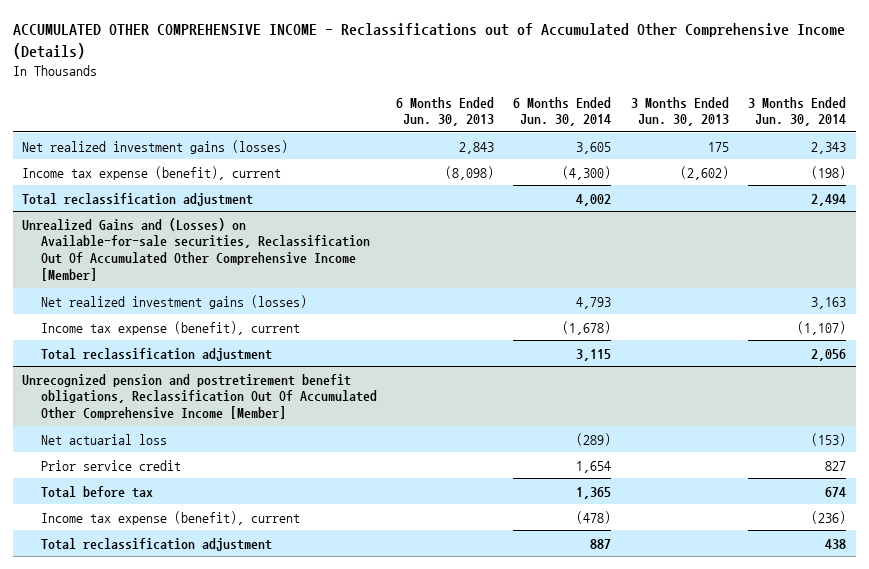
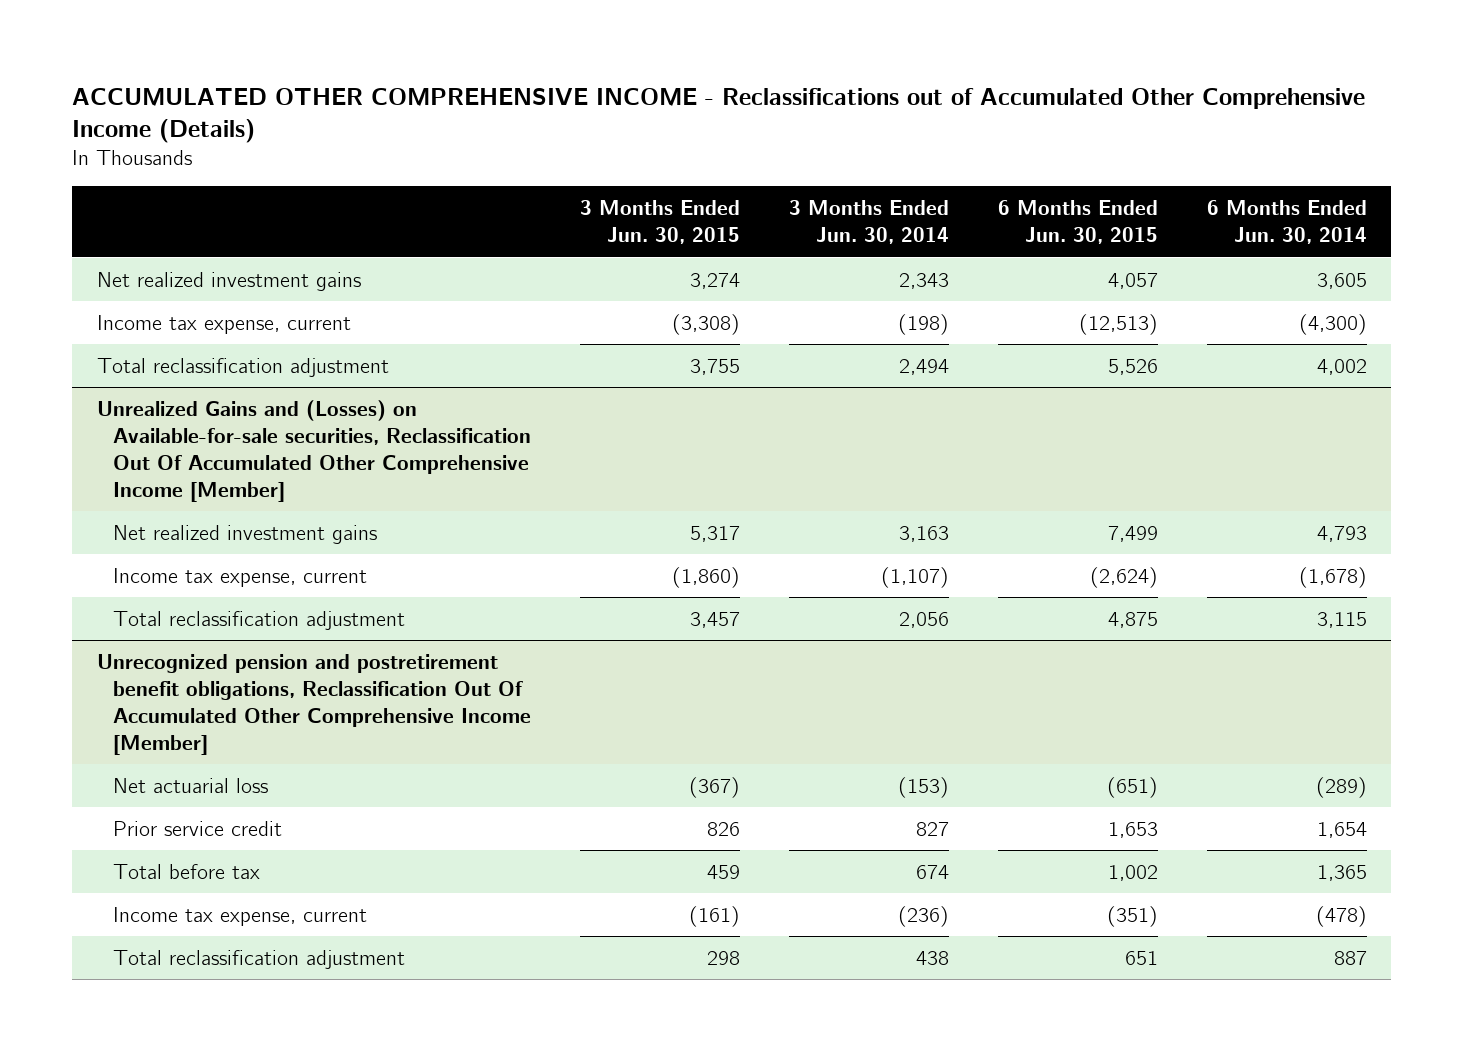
[395,96,494,127] 6 Months Ended Jun. 30, 2013 -> none
[630,96,729,127] 3 Months Ended Jun. 30, 2013 -> none
none -> [579,200,740,245] 3 Months Ended Jun. 30, 2015
none -> [997,200,1158,245] 6 Months Ended Jun. 30, 2015
[22,139,289,154] Net realized investment gains (losses) -> [96,271,361,291] Net realized investment gains
[22,165,282,180] Income tax expense (benefit), current -> [96,314,351,334] Income tax expense, current
[40,294,307,309] Net realized investment gains (losses) -> [112,524,377,544] Net realized investment gains
[40,320,300,335] Income tax expense (benefit), current -> [112,567,367,587] Income tax expense, current
[40,510,300,525] Income tax expense (benefit), current -> [112,906,367,926] Income tax expense, current

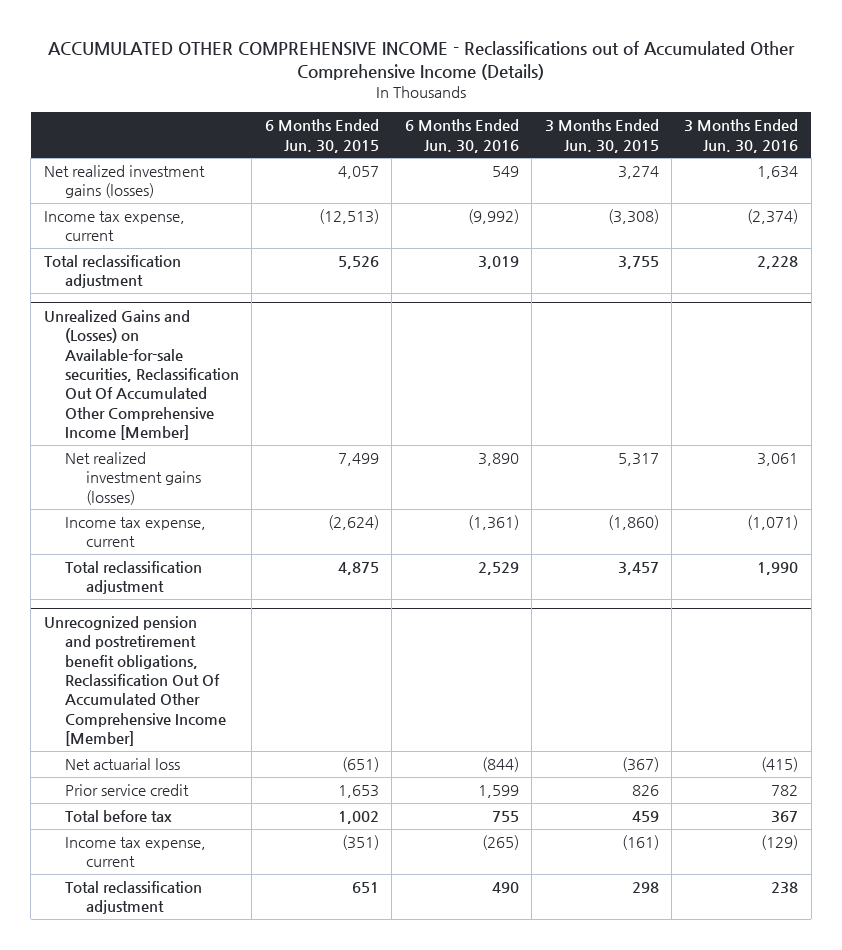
[788,200,949,245] 3 Months Ended Jun. 30, 2014 -> none
[1206,200,1367,245] 6 Months Ended Jun. 30, 2014 -> none
none -> [404,119,519,153] 6 Months Ended Jun. 30, 2016
none -> [684,119,799,153] 3 Months Ended Jun. 30, 2016
[96,271,361,291] Net realized investment gains -> [43,165,205,199] Net realized investment gains (losses)
[112,524,377,544] Net realized investment gains -> [64,452,202,505] Net realized investment gains (losses)

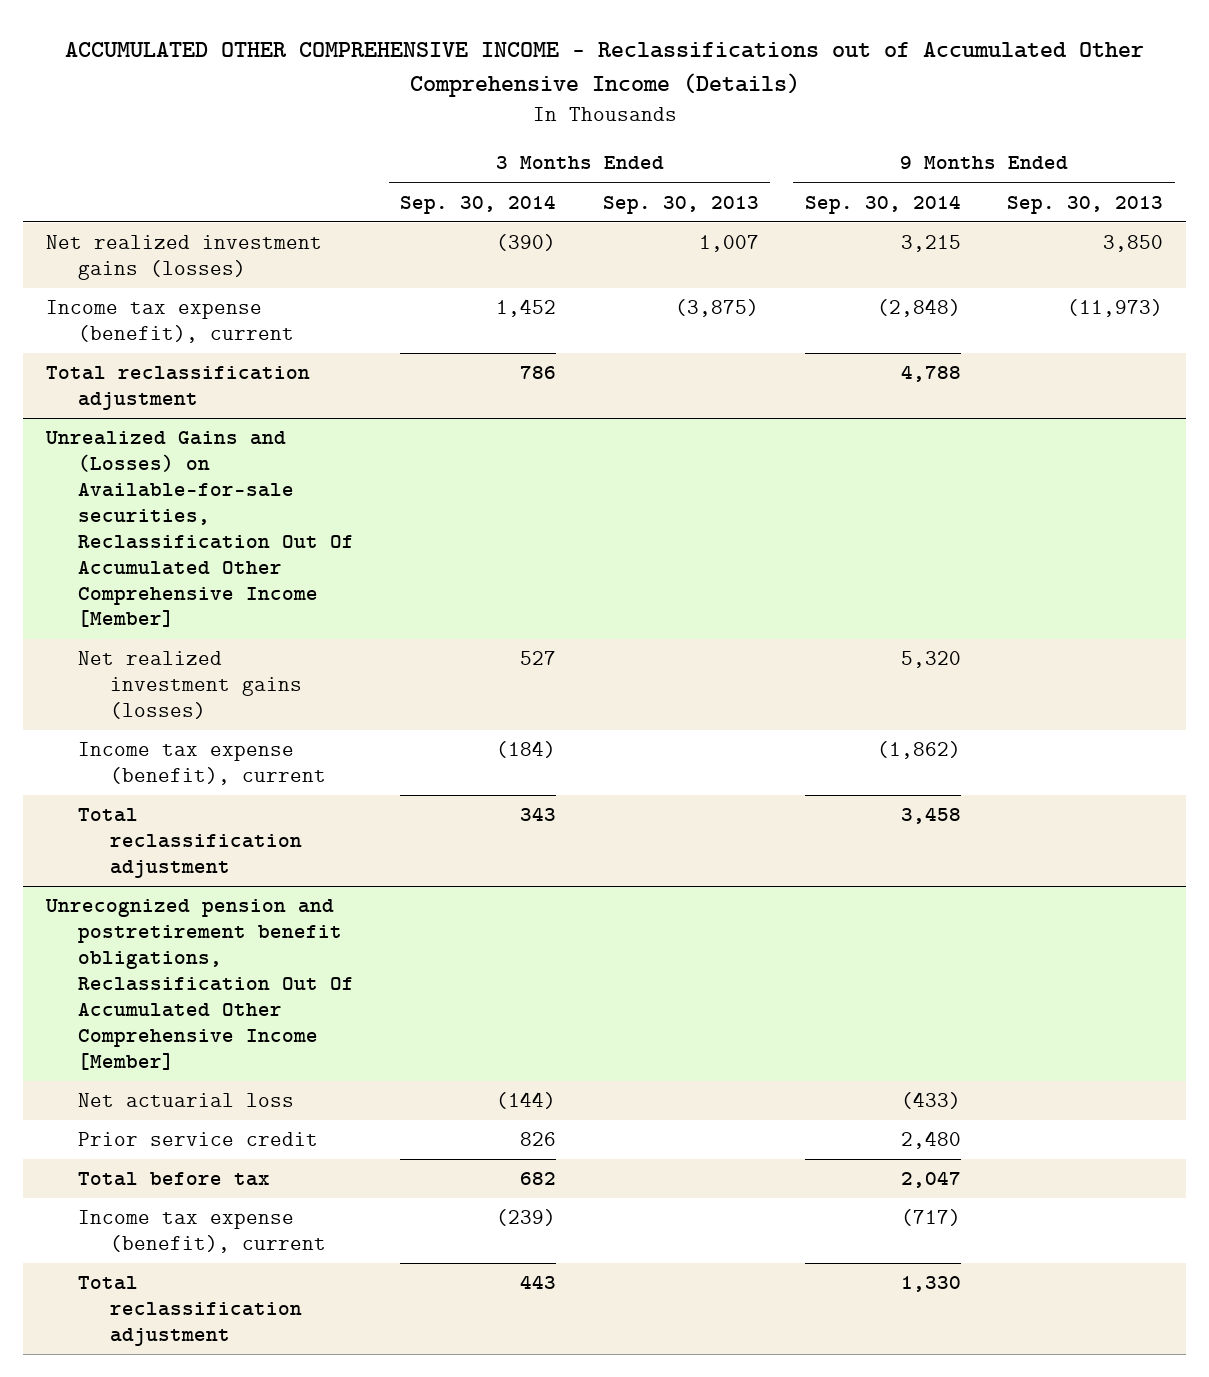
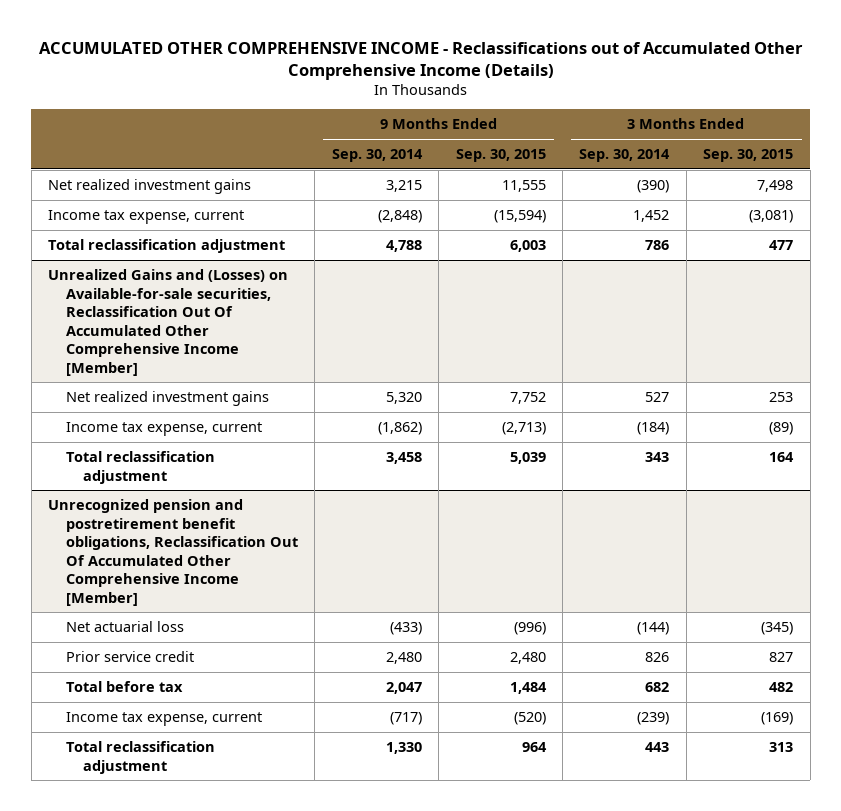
[602,195,759,214] Sep. 30, 2013 -> none
[1007,195,1164,214] Sep. 30, 2013 -> none
none -> [455,149,546,163] Sep. 30, 2015
none -> [703,149,794,163] Sep. 30, 2015
[46,235,323,281] Net realized investment gains (losses) -> [48,179,252,195] Net realized investment gains
[46,300,295,344] Income tax expense (benefit), current -> [48,210,245,225] Income tax expense, current
[78,651,303,720] Net realized investment gains (losses) -> [65,391,269,407] Net realized investment gains
[78,742,327,786] Income tax expense (benefit), current -> [65,422,262,437] Income tax expense, current
[78,1210,327,1254] Income tax expense (benefit), current -> [65,712,262,727] Income tax expense, current

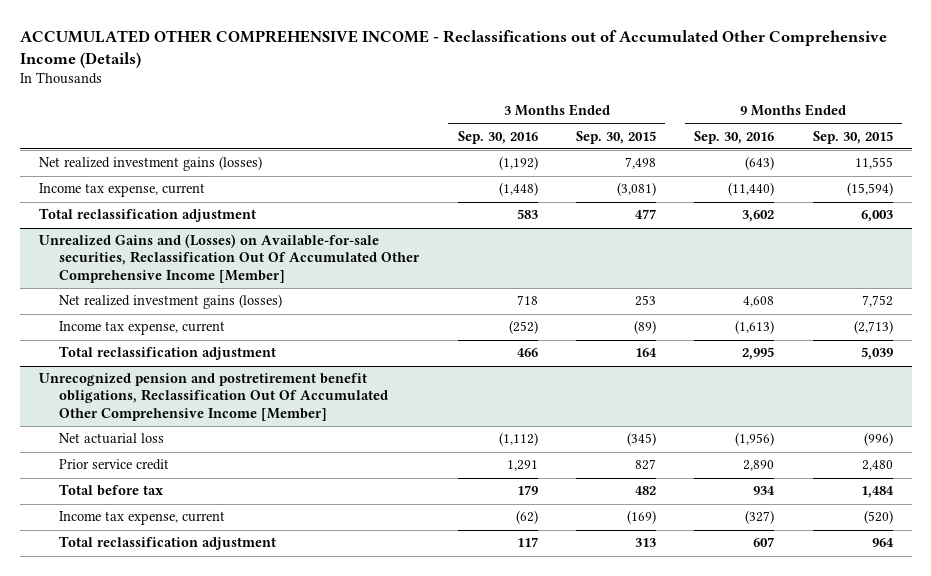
[331,149,423,163] Sep. 30, 2014 -> none
[579,149,671,163] Sep. 30, 2014 -> none
none -> [457,130,538,144] Sep. 30, 2016
none -> [694,130,775,144] Sep. 30, 2016
[48,179,252,195] Net realized investment gains -> [38,156,262,172] Net realized investment gains (losses)
[65,391,269,407] Net realized investment gains -> [59,294,283,310] Net realized investment gains (losses)

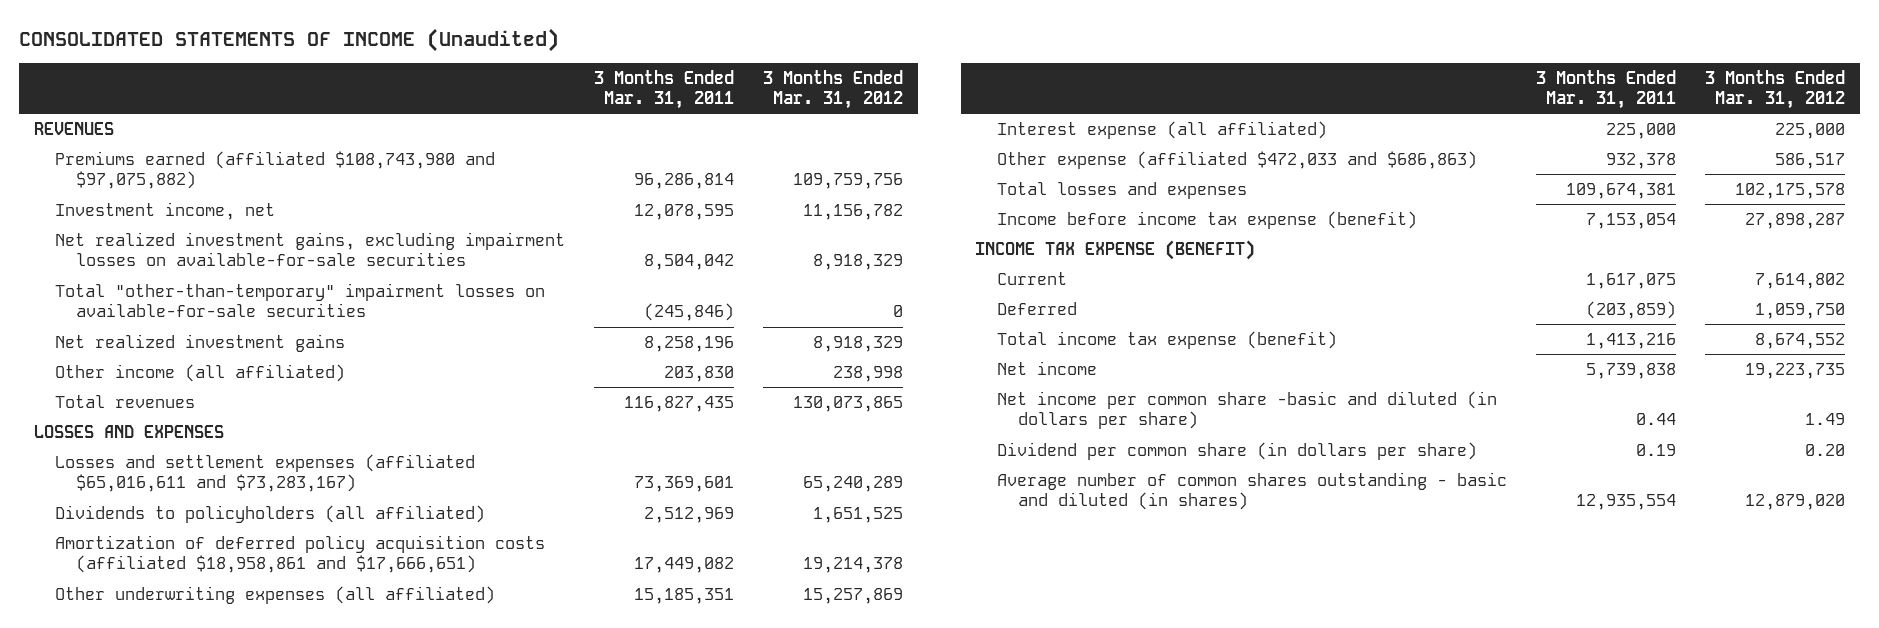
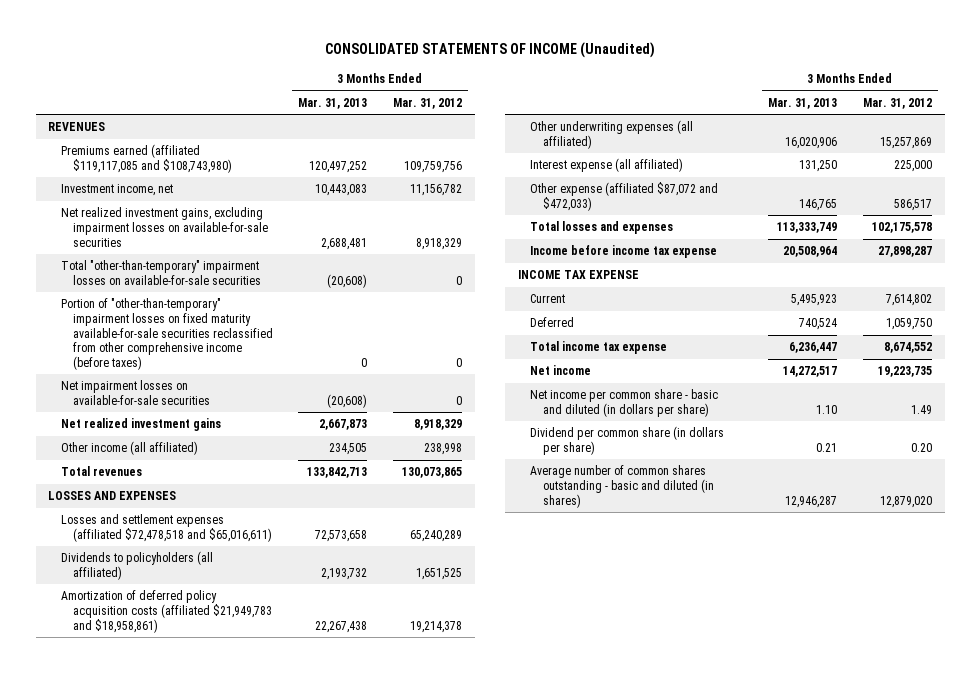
[594,69,735,110] 3 Months Ended Mar. 31, 2011 -> none
none -> [298,97,368,109] Mar. 31, 2013
[55,151,496,190] Premiums earned (affiliated $108,743,980 and $97,075,882) -> [60,144,232,173] Premiums earned (affiliated $119,117,085 and $108,743,980)
none -> [60,298,273,370] Portion of "other-than-temporary" impairment losses on fixed maturity available-for-sale securities reclassified from other comprehensive income (before taxes)
none -> [60,380,210,405] Net impairment losses on available-for-sale securities
[55,454,476,493] Losses and settlement expenses (affiliated $65,016,611 and $73,283,167) -> [60,514,272,542] Losses and settlement expenses (affiliated $72,478,518 and $65,016,611)
[55,535,546,574] Amortization of deferred policy acquisition costs (affiliated $18,958,861 and $17,666,651) -> [60,590,272,633] Amortization of deferred policy acquisition costs (affiliated $21,949,783 and $18,958,861)
[996,151,1477,170] Other expense (affiliated $472,033 and $686,863) -> [530,182,719,211] Other expense (affiliated $87,072 and $472,033)
[996,211,1417,230] Income before income tax expense (benefit) -> [530,245,718,259] Income before income tax expense
[975,240,1256,261] INCOME TAX EXPENSE (BENEFIT) -> [518,270,640,280] INCOME TAX EXPENSE
[996,331,1337,350] Total income tax expense (benefit) -> [530,341,668,355] Total income tax expense
[996,391,1497,430] Net income per common share -basic and diluted (in dollars per share) -> [530,389,719,417] Net income per common share - basic and diluted (in dollars per share)

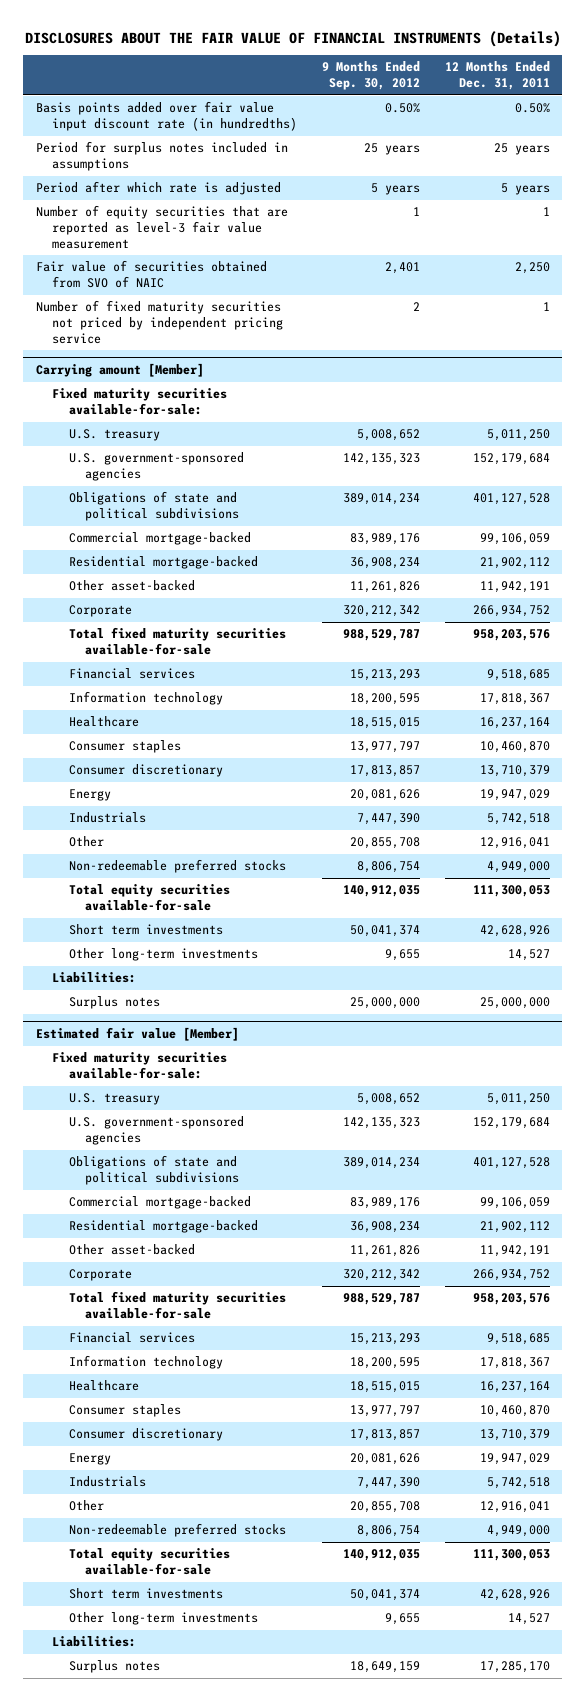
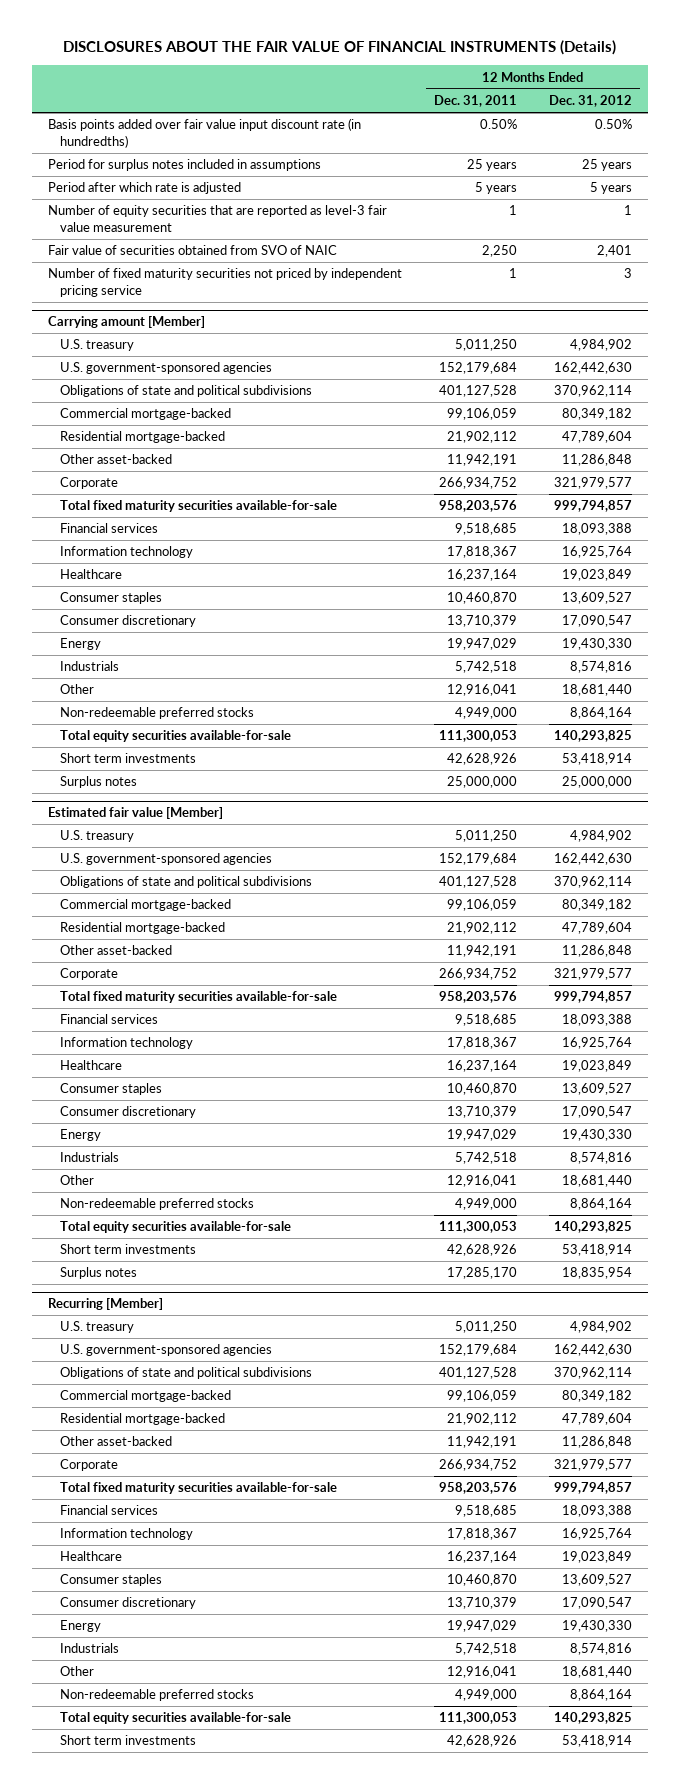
[321,61,420,91] 9 Months Ended Sep. 30, 2012 -> none
none -> [548,95,632,108] Dec. 31, 2012
[52,388,228,416] Fixed maturity securities available-for-sale: -> none
[68,948,258,962] Other long-term investments -> none
[52,972,137,984] Liabilities: -> none
[52,1052,228,1080] Fixed maturity securities available-for-sale: -> none
[68,1612,258,1626] Other long-term investments -> none
[52,1636,137,1648] Liabilities: -> none
none -> [48,1298,164,1311] Recurring [Member]
none -> [60,1321,135,1334] U.S. treasury
none -> [60,1344,273,1357] U.S. government-sponsored agencies
none -> [60,1367,313,1380] Obligations of state and political subdivisions
none -> [60,1390,232,1403] Commercial mortgage-backed
none -> [60,1413,226,1426] Residential mortgage-backed
none -> [60,1436,173,1447] Other asset-backed
none -> [60,1459,119,1472] Corporate
none -> [60,1482,338,1495] Total fixed maturity securities available-for-sale
none -> [60,1505,159,1516] Financial services
none -> [60,1528,194,1541] Information technology
none -> [60,1551,123,1562] Healthcare
none -> [60,1574,163,1587] Consumer staples
none -> [60,1597,197,1610] Consumer discretionary
none -> [60,1620,102,1633] Energy
none -> [60,1643,120,1654] Industrials
none -> [60,1666,95,1677] Other
none -> [60,1689,255,1702] Non-redeemable preferred stocks
none -> [60,1712,292,1725] Total equity securities available-for-sale
none -> [60,1735,197,1746] Short term investments

